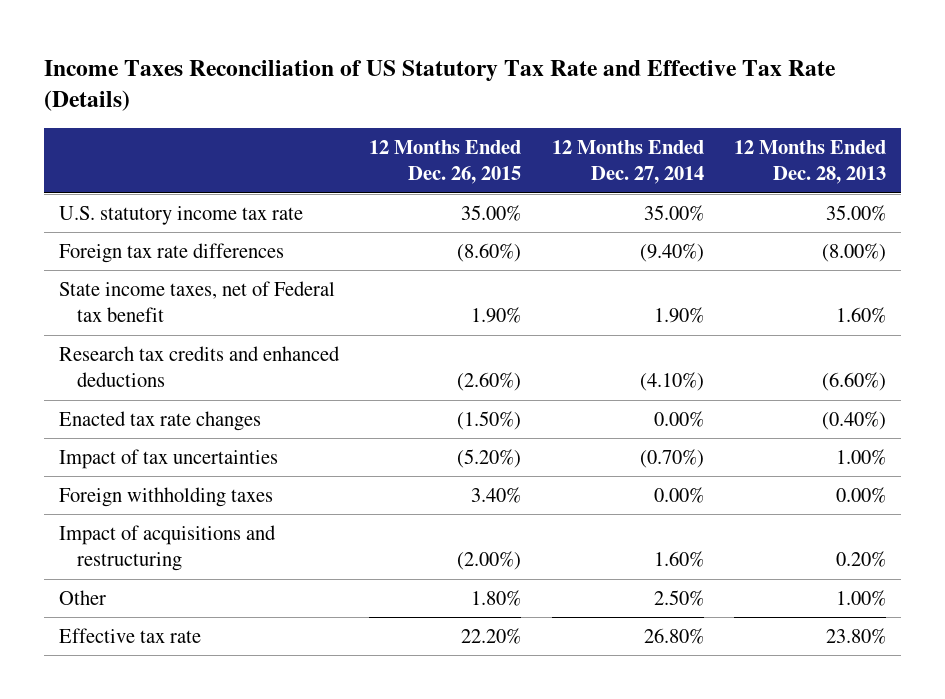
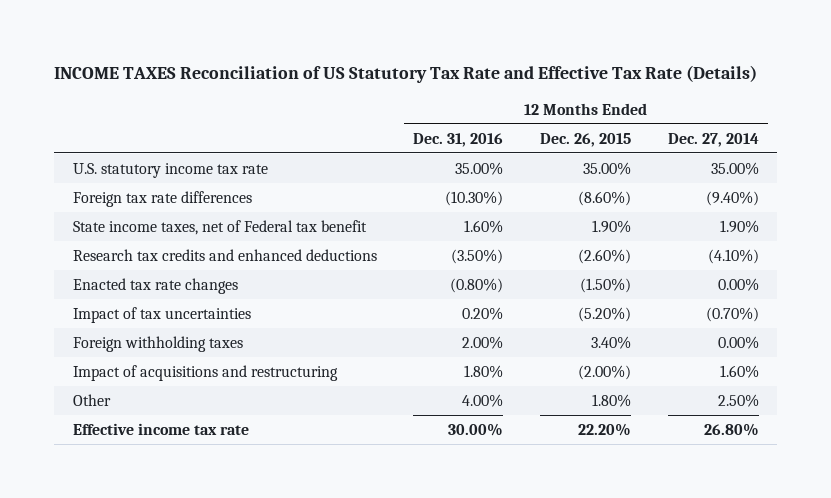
[43,59,836,112] Income Taxes Reconciliation of US Statutory Tax Rate and Effective Tax Rate (Details) -> [54,65,758,84] INCOME TAXES Reconciliation of US Statutory Tax Rate and Effective Tax Rate (Details)
[734,139,887,185] 12 Months Ended Dec. 28, 2013 -> none
none -> [413,132,504,147] Dec. 31, 2016
[58,627,201,643] Effective tax rate -> [72,422,249,435] Effective income tax rate

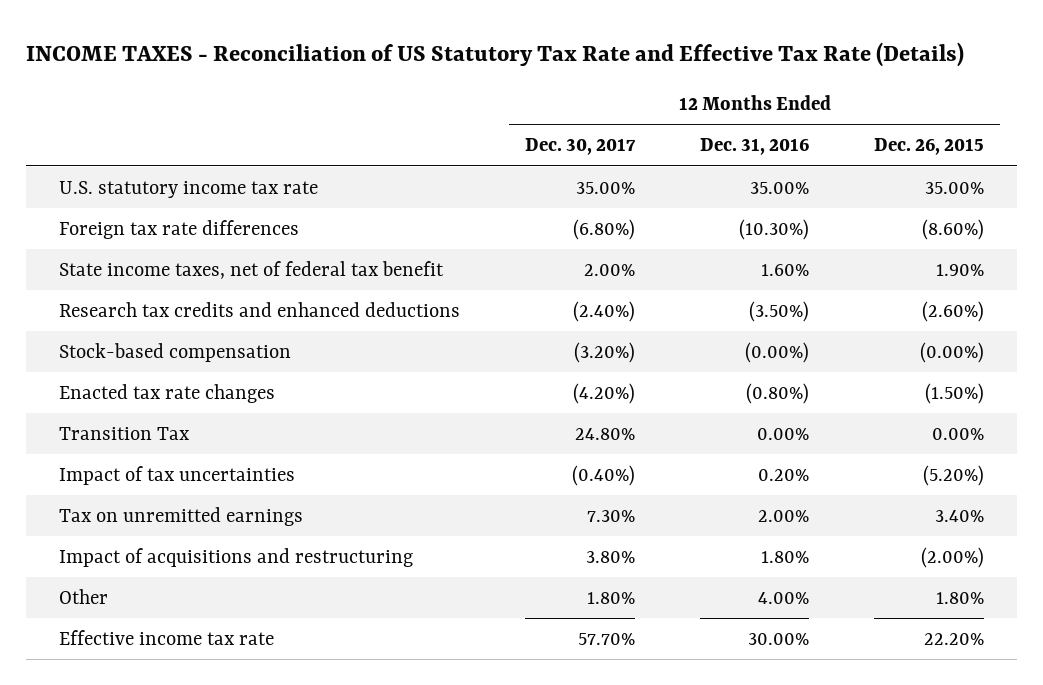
[54,65,758,84] INCOME TAXES Reconciliation of US Statutory Tax Rate and Effective Tax Rate (Details) -> [26,41,965,67] INCOME TAXES - Reconciliation of US Statutory Tax Rate and Effective Tax Rate (Details)
[667,132,759,147] Dec. 27, 2014 -> none
none -> [524,138,636,156] Dec. 30, 2017
[72,219,367,235] State income taxes, net of Federal tax benefit -> [58,260,444,279] State income taxes, net of federal tax benefit
none -> [58,342,291,362] Stock-based compensation
none -> [58,426,189,440] Transition Tax
[72,335,243,352] Foreign withholding taxes -> [58,506,303,526] Tax on unremitted earnings

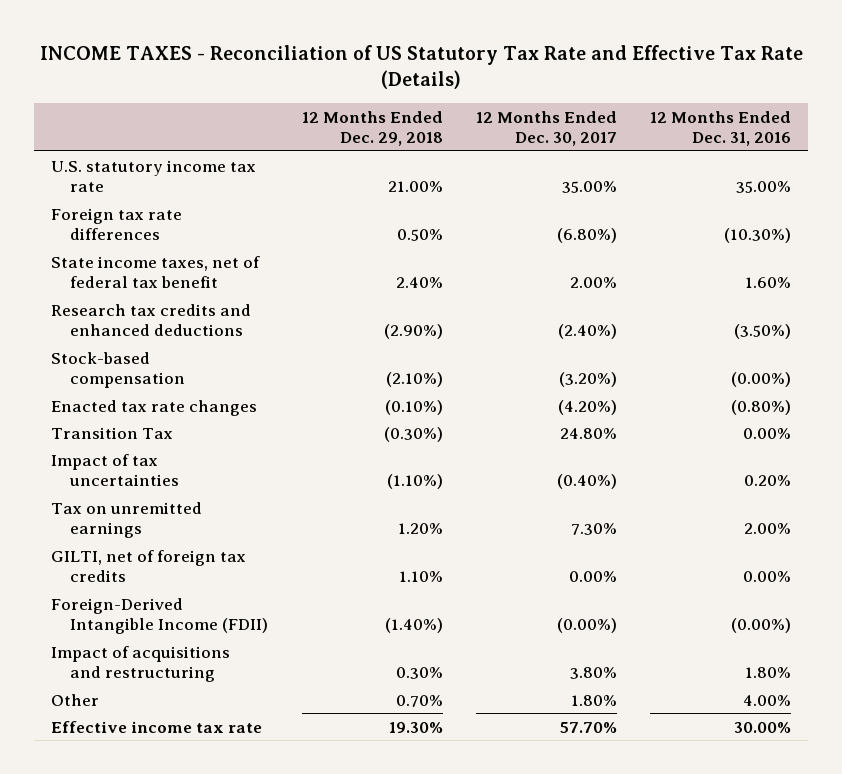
[874,138,985,156] Dec. 26, 2015 -> none
none -> [301,110,443,146] 12 Months Ended Dec. 29, 2018
none -> [50,549,246,582] GILTI, net of foreign tax credits
none -> [50,597,269,634] Foreign-Derived Intangible Income (FDII)

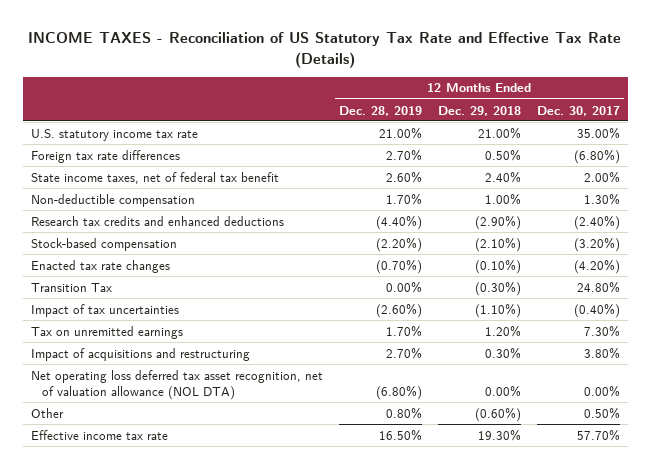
[650,110,792,146] 12 Months Ended Dec. 31, 2016 -> none
none -> [338,105,422,116] Dec. 28, 2019
none -> [30,193,195,207] Non-deductible compensation
[50,549,246,582] GILTI, net of foreign tax credits -> none
[50,597,269,634] Foreign-Derived Intangible Income (FDII) -> none
none -> [30,369,323,400] Net operating loss deferred tax asset recognition, net of valuation allowance (NOL DTA)
[395,694,443,707] 0.70% -> [474,406,521,422] (0.60%)
[571,694,618,706] 1.80% -> [583,406,620,419] 0.50%

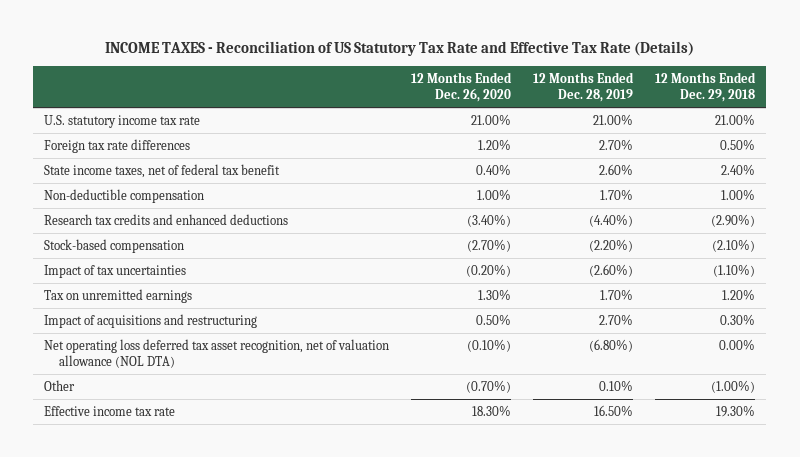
[536,105,620,116] Dec. 30, 2017 -> none
none -> [411,71,513,102] 12 Months Ended Dec. 26, 2020
[30,259,170,273] Enacted tax rate changes -> none
[30,282,112,292] Transition Tax -> none
[385,406,422,419] 0.80% -> [599,379,634,391] 0.10%
[474,406,521,422] (0.60%) -> [711,379,756,393] (1.00%)

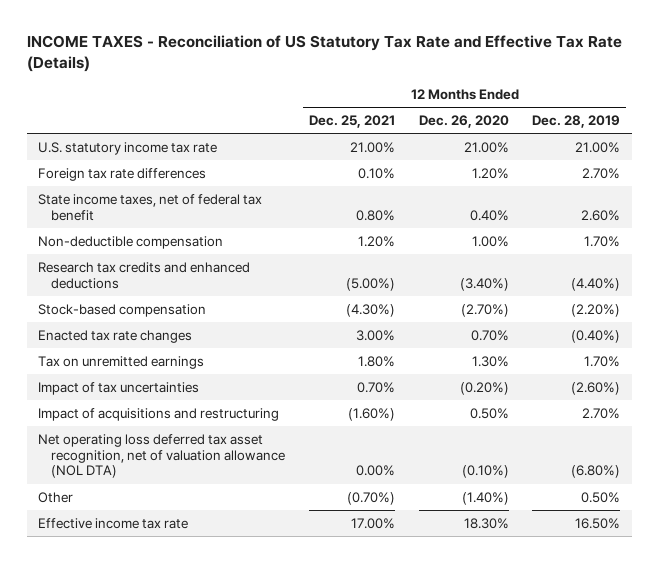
[655,71,757,102] 12 Months Ended Dec. 29, 2018 -> none
none -> [309,114,396,128] Dec. 25, 2021
none -> [38,329,193,343] Enacted tax rate changes
[44,264,187,278] Impact of tax uncertainties -> [38,381,200,395] Impact of tax uncertainties
[466,379,512,393] (0.70%) -> [461,491,509,505] (1.40%)
[599,379,634,391] 0.10% -> [581,491,621,503] 0.50%

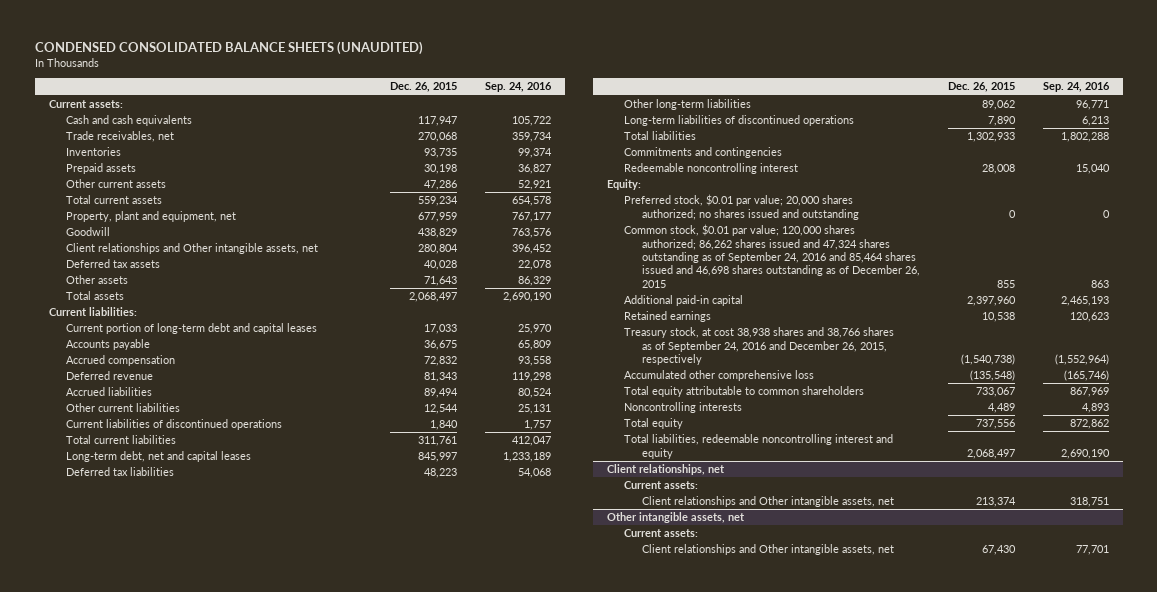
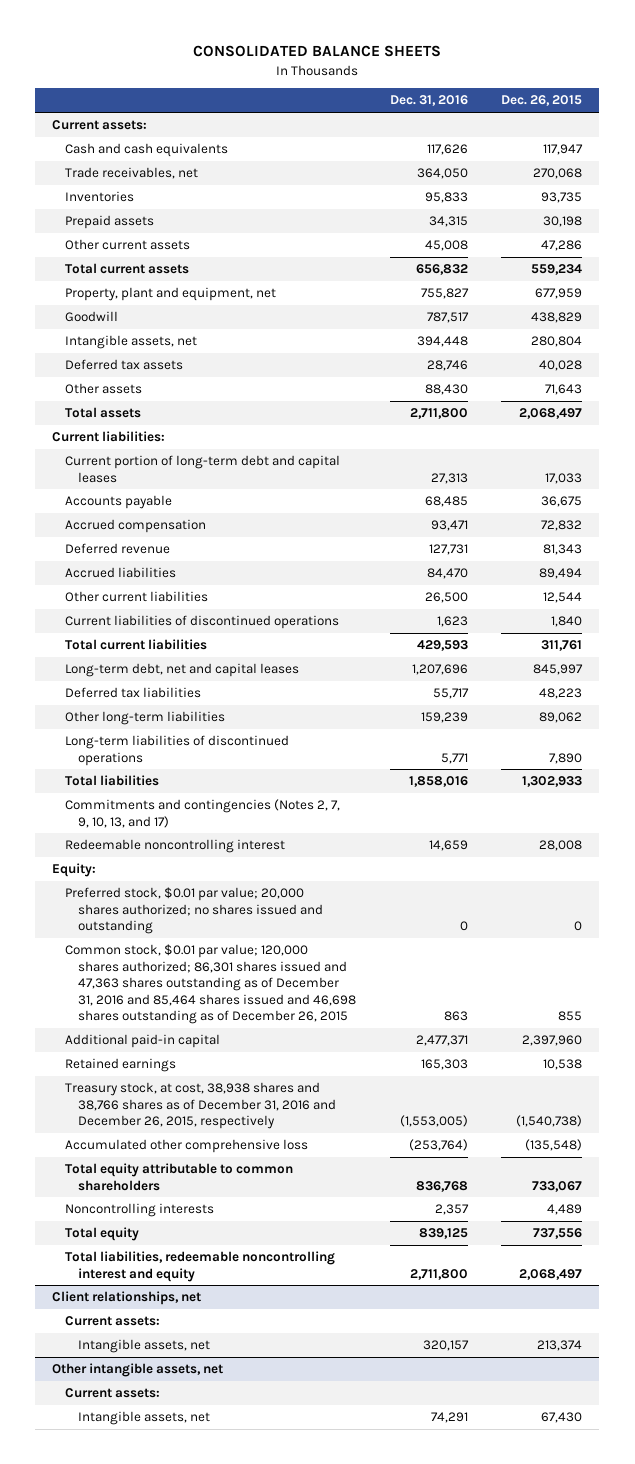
[34,41,423,56] CONDENSED CONSOLIDATED BALANCE SHEETS (UNAUDITED) -> [193,45,442,58] CONSOLIDATED BALANCE SHEETS
[484,82,552,93] Sep. 24, 2016 -> none
none -> [389,95,468,107] Dec. 31, 2016
[66,243,319,255] Client relationships and Other intangible assets, net -> [65,335,198,350] Intangible assets, net
[624,147,783,159] Commitments and contingencies -> [65,799,341,828] Commitments and contingencies (Notes 2, 7, 9, 10, 13, and 17)
[624,224,920,288] Common stock, $0.01 par value; 120,000 shares authorized; 86,262 shares issued and 47,324 shares outstanding as of September 24, 2016 and 85,464 shares issued and 46,698 shares outstanding as of December 26, 2015 -> [65,944,356,1025] Common stock, $0.01 par value; 120,000 shares authorized; 86,301 shares issued and 47,363 shares outstanding as of December 31, 2016 and 85,464 shares issued and 46,698 shares outstanding as of December 26, 2015
[624,327,895,365] Treasury stock, at cost 38,938 shares and 38,766 shares as of September 24, 2016 and December 26, 2015, respectively -> [65,1082,336,1130] Treasury stock, at cost, 38,938 shares and 38,766 shares as of December 31, 2016 and December 26, 2015, respectively
[641,496,894,508] Client relationships and Other intangible assets, net -> [77,1339,210,1354] Intangible assets, net
[641,544,894,556] Client relationships and Other intangible assets, net -> [77,1411,210,1426] Intangible assets, net

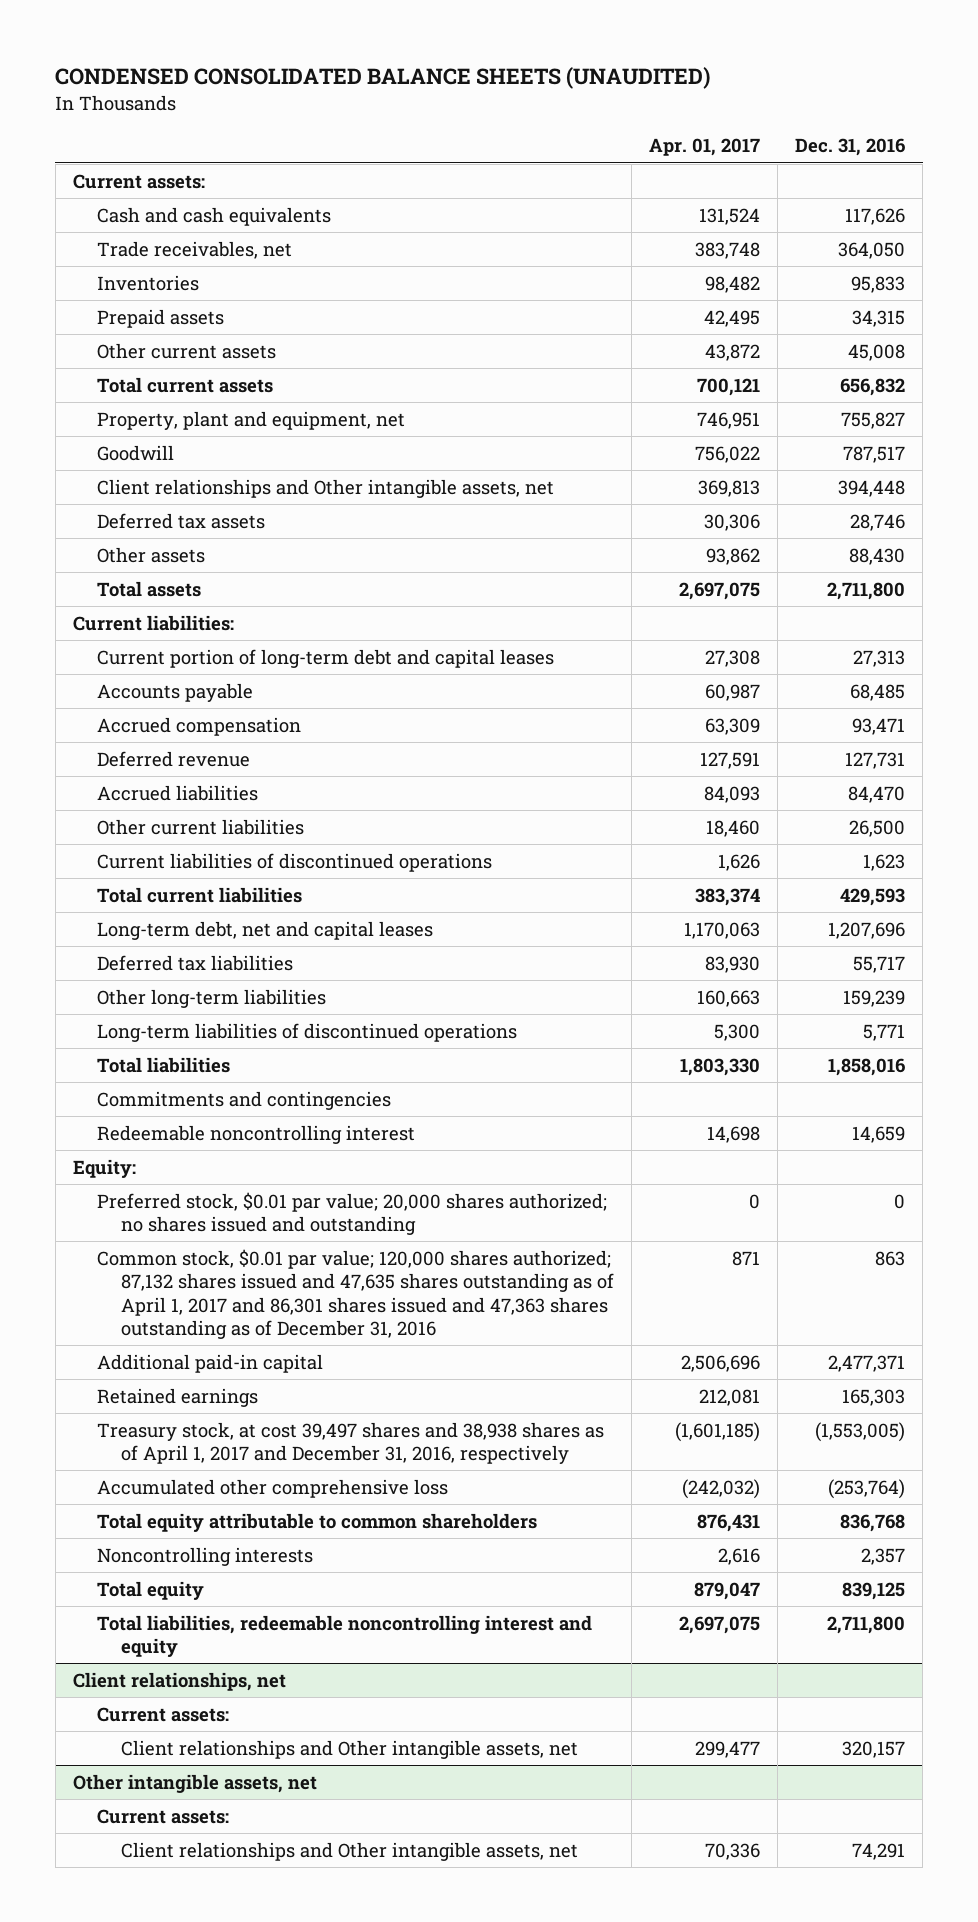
[193,45,442,58] CONSOLIDATED BALANCE SHEETS -> [55,67,711,90] CONDENSED CONSOLIDATED BALANCE SHEETS (UNAUDITED)
[501,95,583,107] Dec. 26, 2015 -> none
none -> [649,138,761,157] Apr. 01, 2017
[65,335,198,350] Intangible assets, net -> [97,478,555,498] Client relationships and Other intangible assets, net
[65,799,341,828] Commitments and contingencies (Notes 2, 7, 9, 10, 13, and 17) -> [97,1090,392,1110] Commitments and contingencies
[65,944,356,1025] Common stock, $0.01 par value; 120,000 shares authorized; 86,301 shares issued and 47,363 shares outstanding as of December 31, 2016 and 85,464 shares issued and 46,698 shares outstanding as of December 26, 2015 -> [97,1248,615,1340] Common stock, $0.01 par value; 120,000 shares authorized; 87,132 shares issued and 47,635 shares outstanding as of April 1, 2017 and 86,301 shares issued and 47,363 shares outstanding as of December 31, 2016
[65,1082,336,1130] Treasury stock, at cost, 38,938 shares and 38,766 shares as of December 31, 2016 and December 26, 2015, respectively -> [97,1421,605,1465] Treasury stock, at cost 39,497 shares and 38,938 shares as of April 1, 2017 and December 31, 2016, respectively
[77,1339,210,1354] Intangible assets, net -> [121,1739,579,1759] Client relationships and Other intangible assets, net
[77,1411,210,1426] Intangible assets, net -> [121,1841,579,1861] Client relationships and Other intangible assets, net

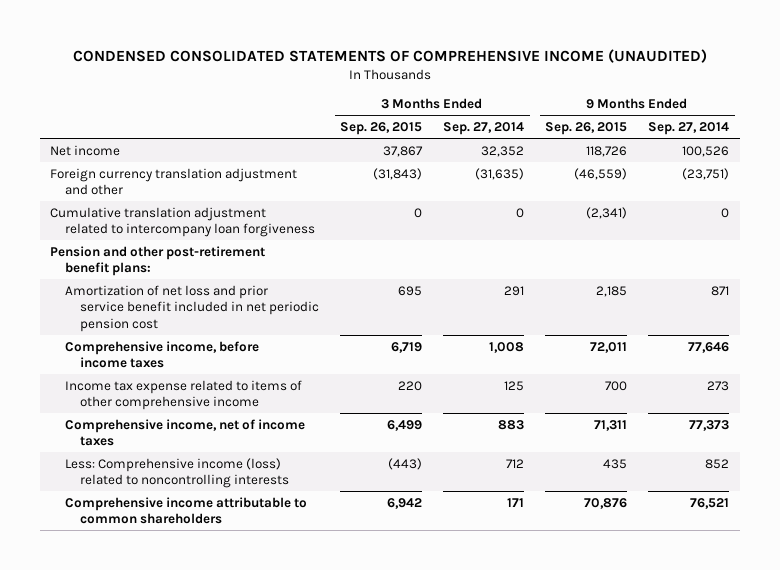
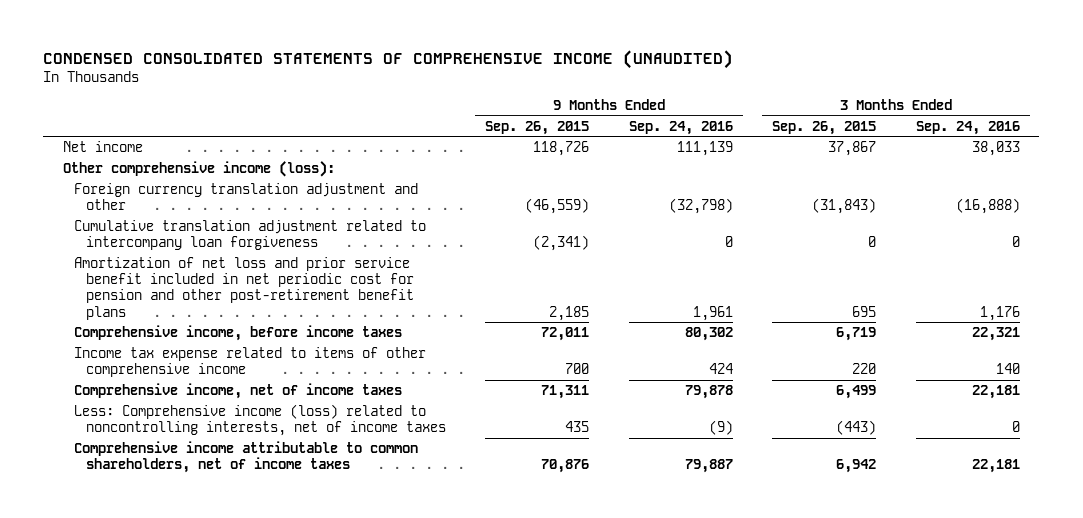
[443,122,525,136] Sep. 27, 2014 -> none
[648,122,730,136] Sep. 27, 2014 -> none
none -> [628,120,733,135] Sep. 24, 2016
none -> [915,120,1020,135] Sep. 24, 2016
none -> [62,160,335,177] Other comprehensive income (loss):
[50,245,266,277] Pension and other post-retirement benefit plans: -> none
[65,284,320,332] Amortization of net loss and prior service benefit included in net periodic pension cost -> [74,256,414,320] Amortization of net loss and prior service benefit included in net periodic cost for pension and other post-retirement benefit plans
[65,457,290,489] Less: Comprehensive income (loss) related to noncontrolling interests -> [74,403,446,437] Less: Comprehensive income (loss) related to noncontrolling interests, net of income taxes
[65,496,308,525] Comprehensive income attributable to common shareholders -> [74,440,419,474] Comprehensive income attributable to common shareholders, net of income taxes

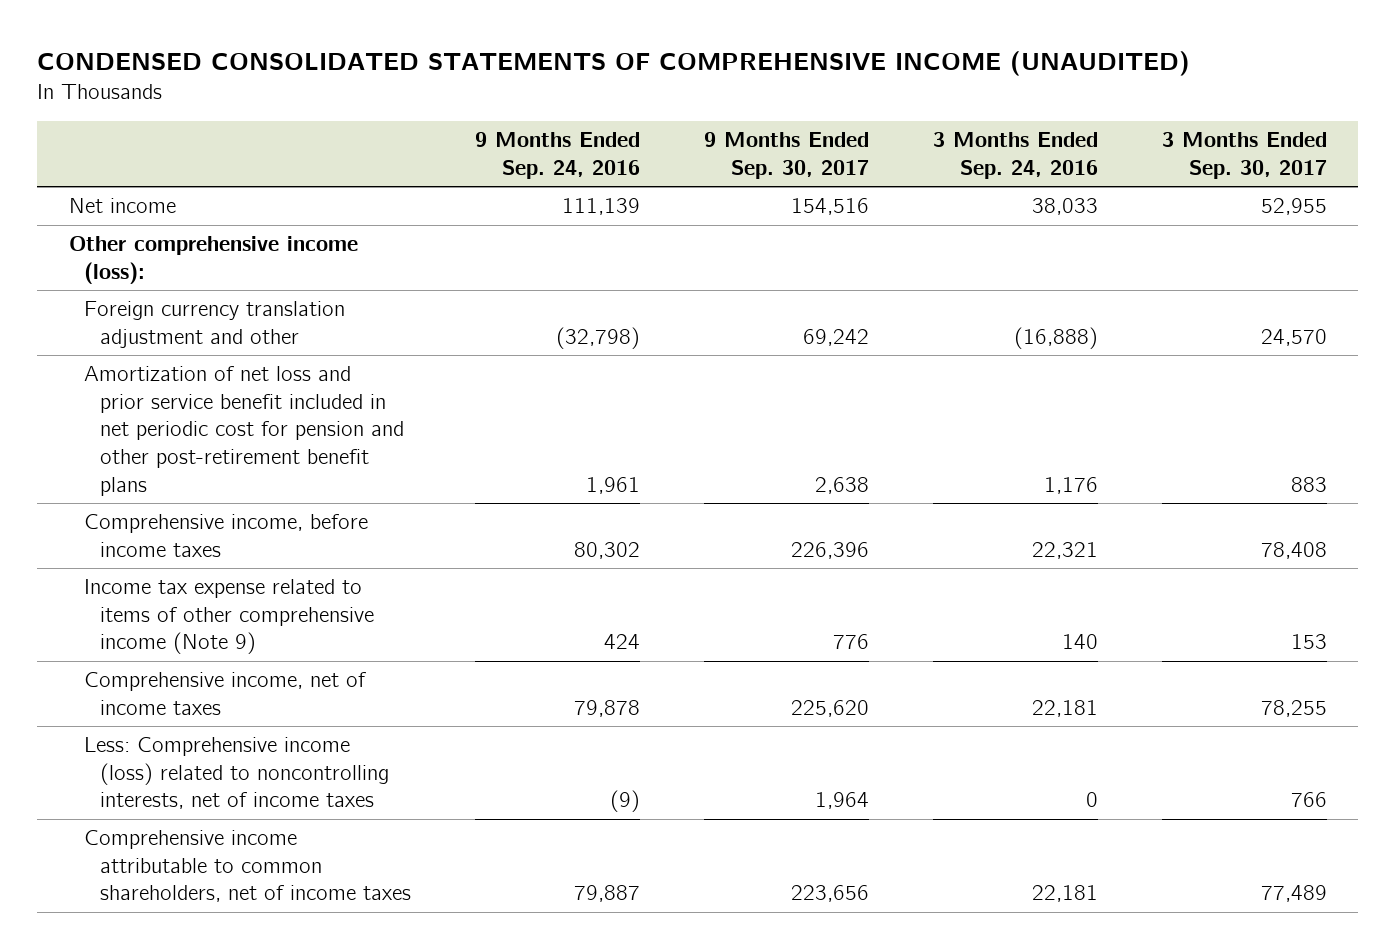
[485,120,590,135] Sep. 26, 2015 -> none
[772,120,877,135] Sep. 26, 2015 -> none
none -> [703,132,869,179] 9 Months Ended Sep. 30, 2017
none -> [1161,132,1327,179] 3 Months Ended Sep. 30, 2017
[74,219,427,251] Cumulative translation adjustment related to intercompany loan forgiveness -> none
[74,346,427,378] Income tax expense related to items of other comprehensive income -> [84,579,375,655] Income tax expense related to items of other comprehensive income (Note 9)

